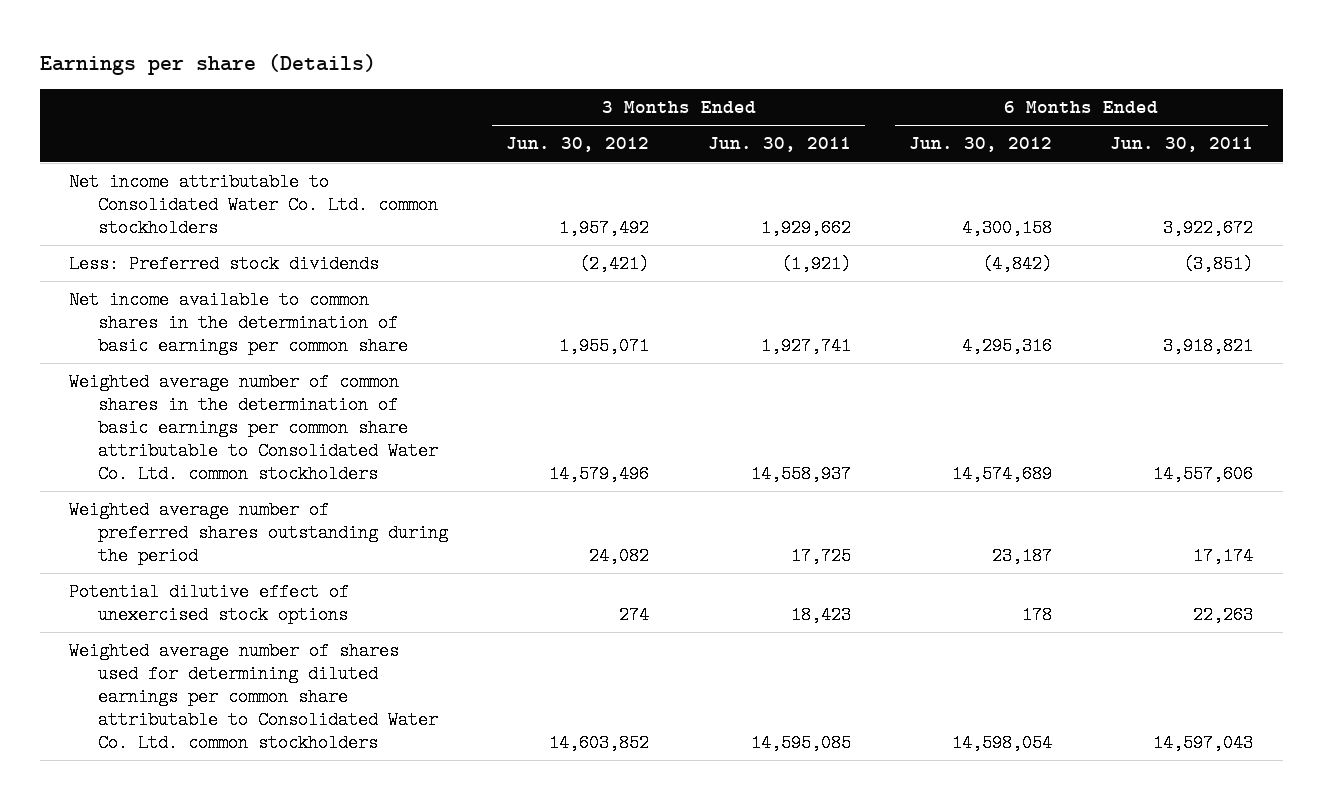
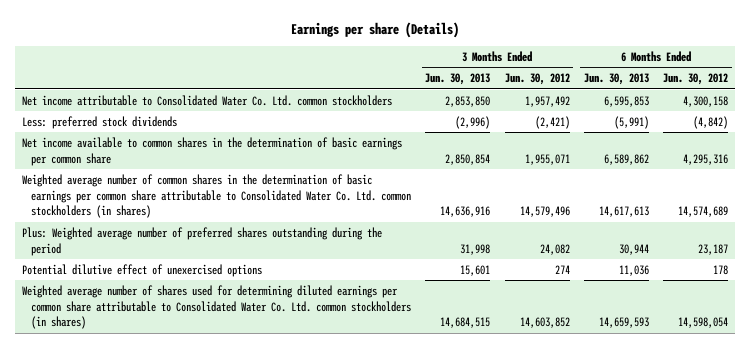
[707,137,851,153] Jun. 30, 2011 -> none
[1110,137,1254,153] Jun. 30, 2011 -> none
none -> [425,73,491,86] Jun. 30, 2013
none -> [583,73,649,86] Jun. 30, 2013
[68,254,379,273] Less: Preferred stock dividends -> [22,115,178,129] Less: preferred stock dividends
[68,372,439,484] Weighted average number of common shares in the determination of basic earnings per common share attributable to Consolidated Water Co. Ltd. common stockholders -> [22,173,412,219] Weighted average number of common shares in the determination of basic earnings per common share attributable to Consolidated Water Co. Ltd. common stockholders (in shares)
[68,500,449,566] Weighted average number of preferred shares outstanding during the period -> [22,226,383,256] Plus: Weighted average number of preferred shares outstanding during the period
[68,582,349,624] Potential dilutive effect of unexercised stock options -> [22,263,263,277] Potential dilutive effect of unexercised options
[68,641,439,753] Weighted average number of shares used for determining diluted earnings per common share attributable to Consolidated Water Co. Ltd. common stockholders -> [22,284,412,330] Weighted average number of shares used for determining diluted earnings per common share attributable to Consolidated Water Co. Ltd. common stockholders (in shares)

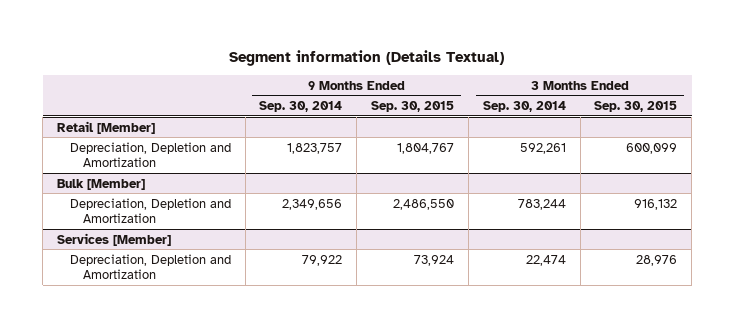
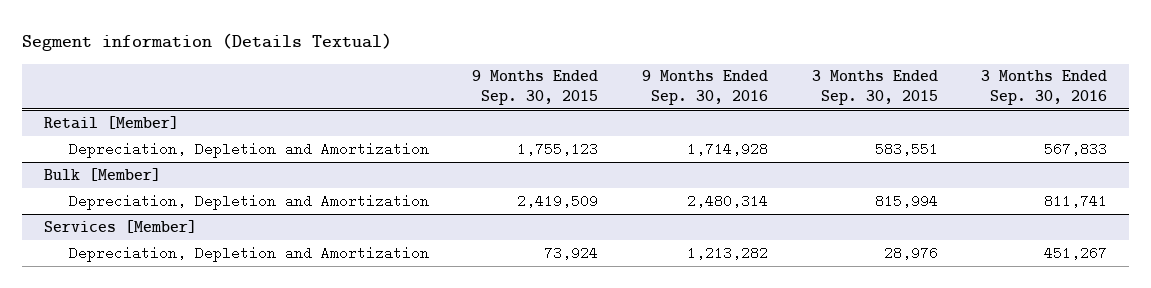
[259,100,343,112] Sep. 30, 2014 -> none
[482,100,566,112] Sep. 30, 2014 -> none
none -> [641,70,768,105] 9 Months Ended Sep. 30, 2016
none -> [981,70,1108,105] 3 Months Ended Sep. 30, 2016
[397,142,455,154] 1,804,767 -> [517,141,599,156] 1,755,123
[626,142,678,154] 600,099 -> [874,141,938,156] 583,551
[393,198,455,210] 2,486,550 -> [517,193,599,208] 2,419,509
[634,198,678,210] 916,132 -> [874,193,938,208] 815,994

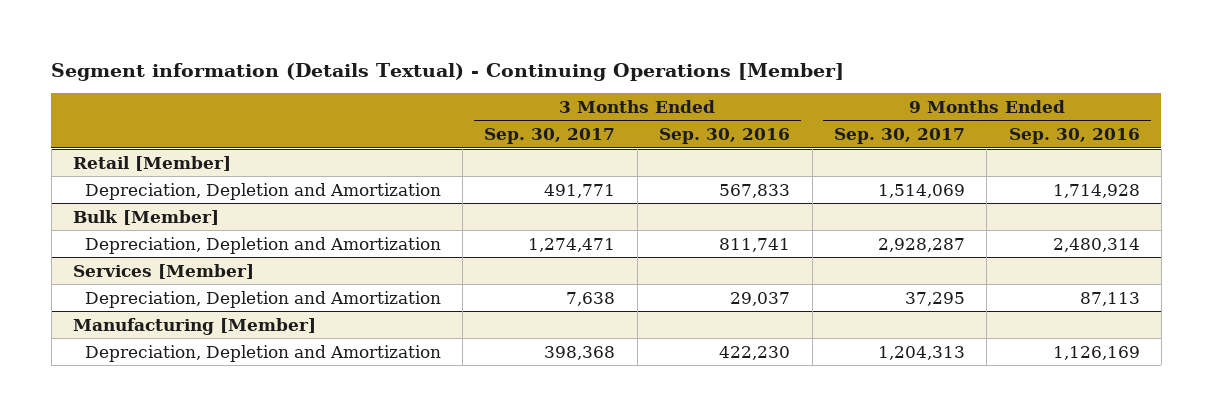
[21,33,392,52] Segment information (Details Textual) -> [51,62,845,81] Segment information (Details Textual) - Continuing Operations [Member]
[472,70,599,105] 9 Months Ended Sep. 30, 2015 -> none
[811,70,938,105] 3 Months Ended Sep. 30, 2015 -> none
none -> [484,128,616,145] Sep. 30, 2017
none -> [833,128,965,145] Sep. 30, 2017
[686,245,768,260] 1,213,282 -> [1079,291,1140,306] 87,113
[1044,245,1108,260] 451,267 -> [730,291,791,306] 29,037
none -> [72,317,316,335] Manufacturing [Member]
none -> [84,344,441,362] Depreciation, Depletion and Amortization

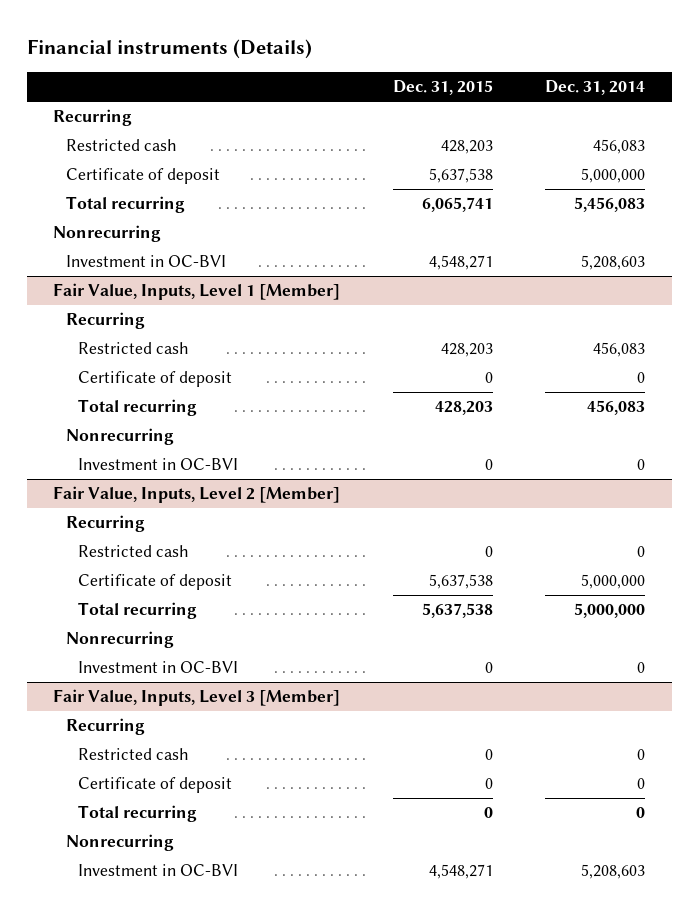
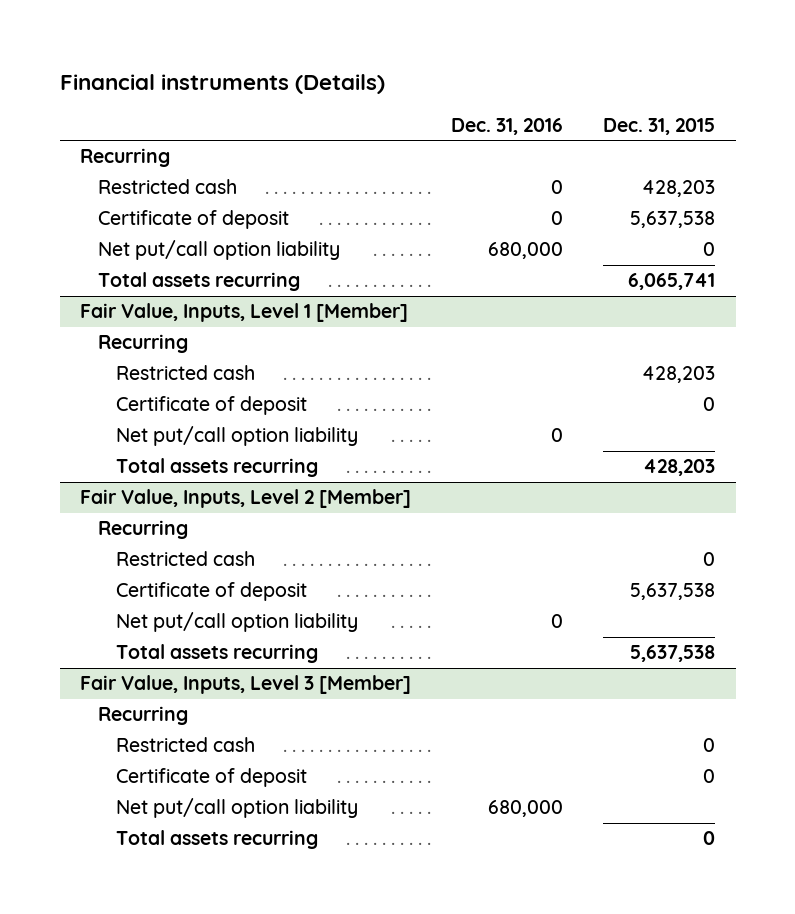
[545,80,646,96] Dec. 31, 2014 -> none
none -> [451,117,564,135] Dec. 31, 2016
[53,225,162,243] Nonrecurring -> none
[65,255,226,268] Investment in OC-BVI -> none
none -> [97,240,340,261] Net put/call option liability
[65,196,185,214] Total recurring -> [97,272,300,292] Total assets recurring
[65,428,174,446] Nonrecurring -> none
[78,458,239,471] Investment in OC-BVI -> none
none -> [115,426,358,447] Net put/call option liability
[78,399,198,417] Total recurring -> [115,458,318,478] Total assets recurring
[65,631,174,649] Nonrecurring -> none
[78,661,239,674] Investment in OC-BVI -> none
none -> [115,612,358,633] Net put/call option liability
[78,602,198,620] Total recurring -> [115,644,318,664] Total assets recurring
[65,834,174,852] Nonrecurring -> none
[78,864,239,877] Investment in OC-BVI -> none
none -> [115,798,358,819] Net put/call option liability
[78,805,198,823] Total recurring -> [115,830,318,850] Total assets recurring

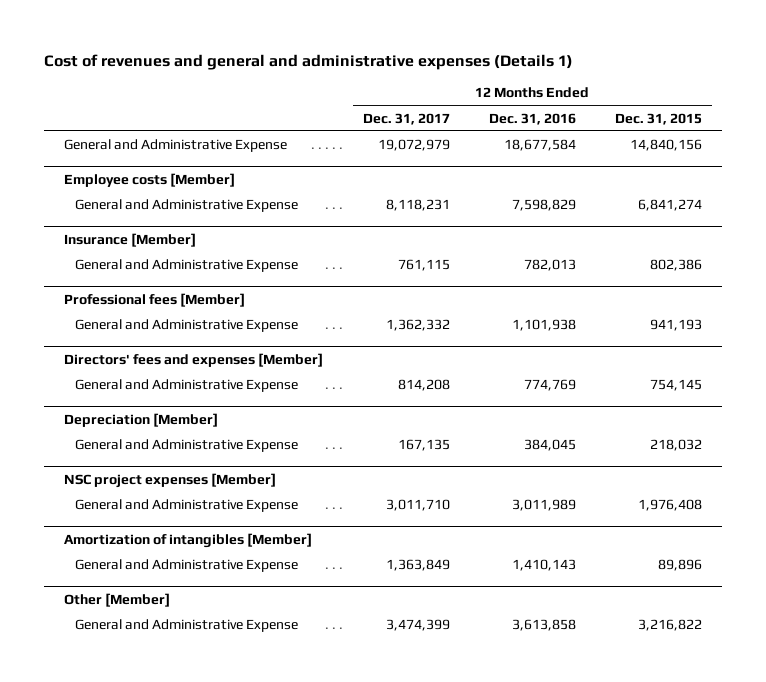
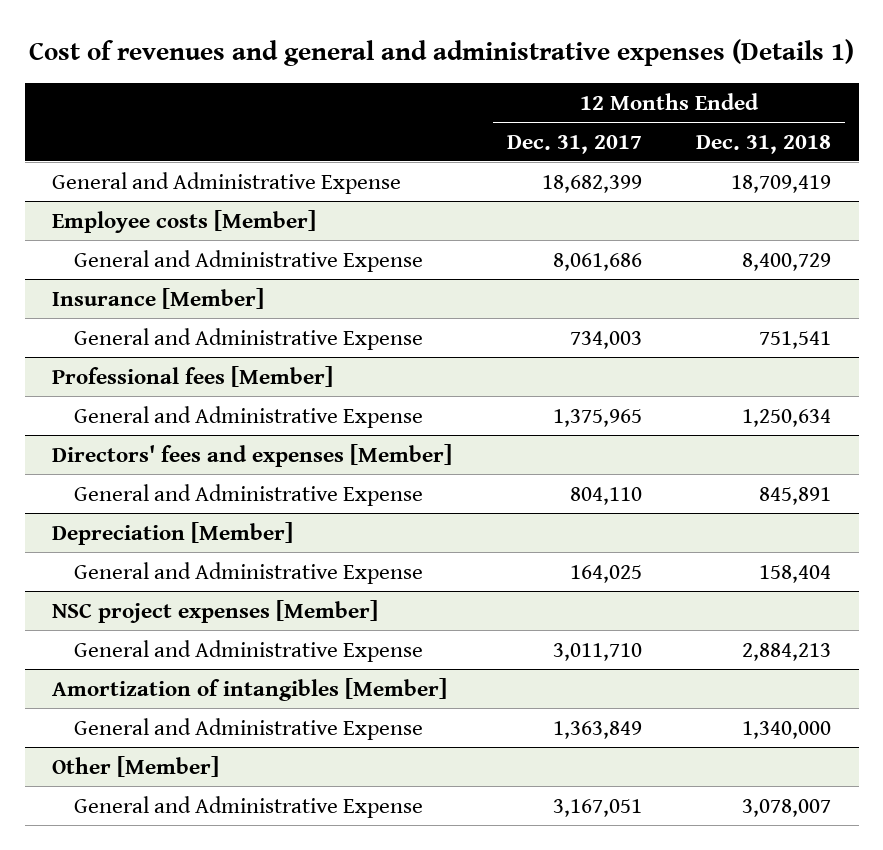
[488,112,576,125] Dec. 31, 2016 -> none
[615,112,703,125] Dec. 31, 2015 -> none
none -> [696,134,832,154] Dec. 31, 2018
[377,139,450,152] 19,072,979 -> [541,174,642,193] 18,682,399
[385,199,450,212] 8,118,231 -> [552,252,642,271] 8,061,686
[397,259,450,272] 761,115 -> [569,330,642,349] 734,003
[385,319,450,332] 1,362,332 -> [552,408,642,427] 1,375,965
[397,379,450,392] 814,208 -> [569,486,642,505] 804,110
[397,439,450,452] 167,135 -> [569,564,642,583] 164,025
[385,619,450,632] 3,474,399 -> [552,798,642,817] 3,167,051

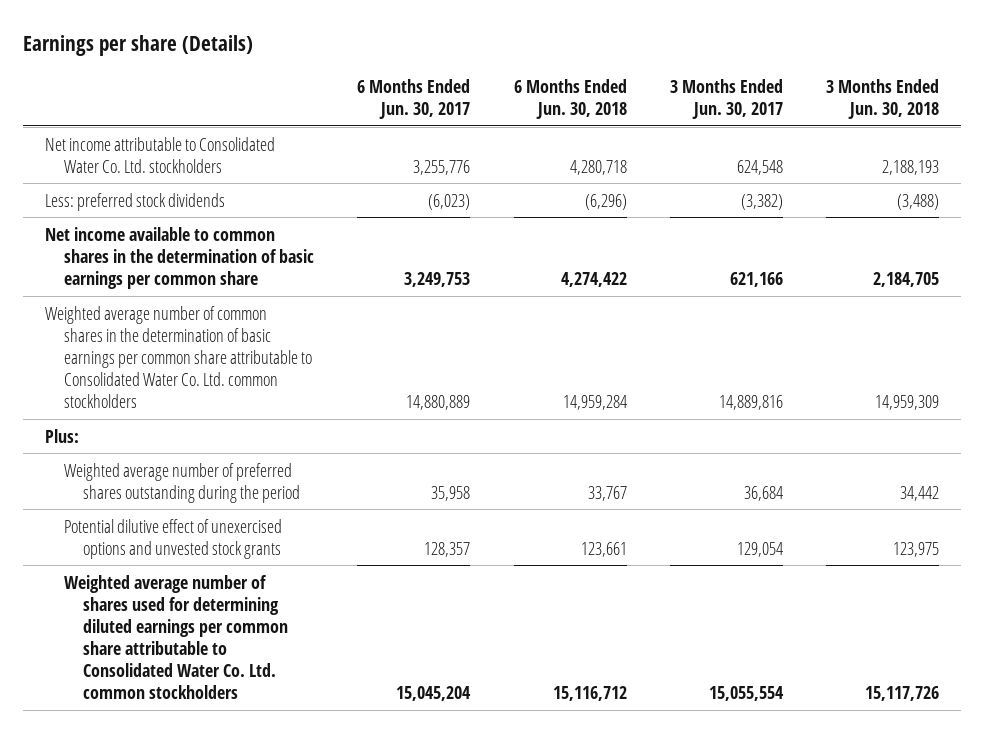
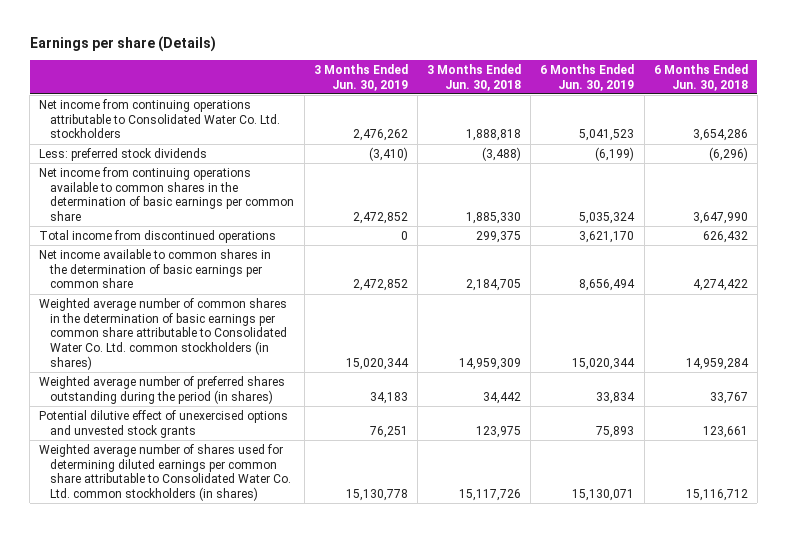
[357,78,471,120] 6 Months Ended Jun. 30, 2017 -> none
[670,78,784,120] 3 Months Ended Jun. 30, 2017 -> none
none -> [313,63,408,91] 3 Months Ended Jun. 30, 2019
none -> [540,63,635,91] 6 Months Ended Jun. 30, 2019
[45,136,276,173] Net income attributable to Consolidated Water Co. Ltd. stockholders -> [39,98,281,139] Net income from continuing operations attributable to Consolidated Water Co. Ltd. stockholders
[569,159,627,175] 4,280,718 -> [692,129,748,142] 3,654,286
[882,159,940,175] 2,188,193 -> [466,129,522,142] 1,888,818
none -> [39,166,295,222] Net income from continuing operations available to common shares in the determination of basic earnings per common share
none -> [39,229,277,243] Total income from discontinued operations
[45,428,80,443] Plus: -> none
[45,305,313,409] Weighted average number of common shares in the determination of basic earnings per common share attributable to Consolidated Water Co. Ltd. common stockholders -> [39,297,288,371] Weighted average number of common shares in the determination of basic earnings per common share attributable to Consolidated Water Co. Ltd. common stockholders (in shares)
[64,462,300,503] Weighted average number of preferred shares outstanding during the period -> [39,375,286,404] Weighted average number of preferred shares outstanding during the period (in shares)
[64,574,288,700] Weighted average number of shares used for determining diluted earnings per common share attributable to Consolidated Water Co. Ltd. common stockholders -> [39,443,292,502] Weighted average number of shares used for determining diluted earnings per common share attributable to Consolidated Water Co. Ltd. common stockholders (in shares)

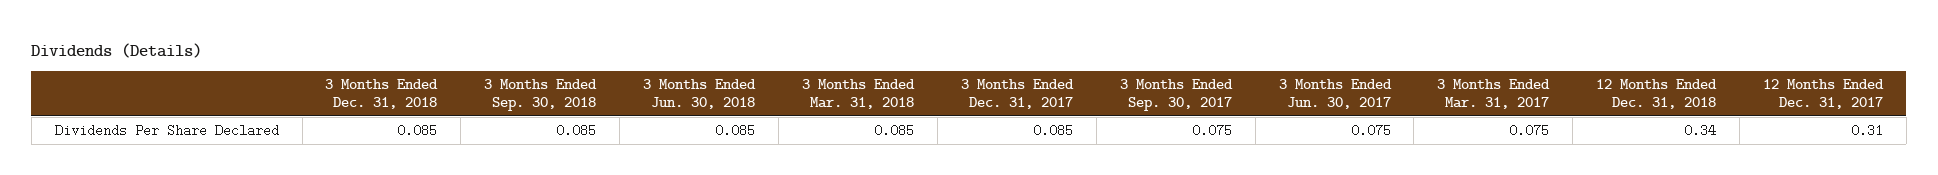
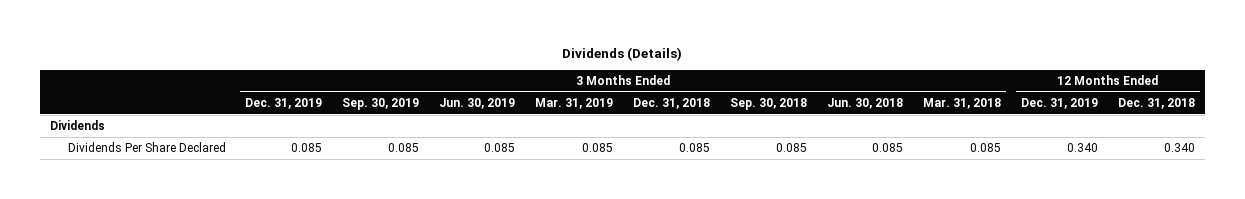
[960,79,1074,110] 3 Months Ended Dec. 31, 2017 -> none
[1119,79,1233,112] 3 Months Ended Sep. 30, 2017 -> none
[1278,79,1392,110] 3 Months Ended Jun. 30, 2017 -> none
[1437,79,1551,110] 3 Months Ended Mar. 31, 2017 -> none
[1763,79,1885,110] 12 Months Ended Dec. 31, 2017 -> none
none -> [245,97,323,109] Dec. 31, 2019
none -> [342,97,420,110] Sep. 30, 2019
none -> [439,97,516,109] Jun. 30, 2019
none -> [535,97,614,109] Mar. 31, 2019
none -> [1021,97,1099,109] Dec. 31, 2019
none -> [49,120,105,131] Dividends
[1684,124,1717,138] 0.34 -> [1164,143,1196,153] 0.340

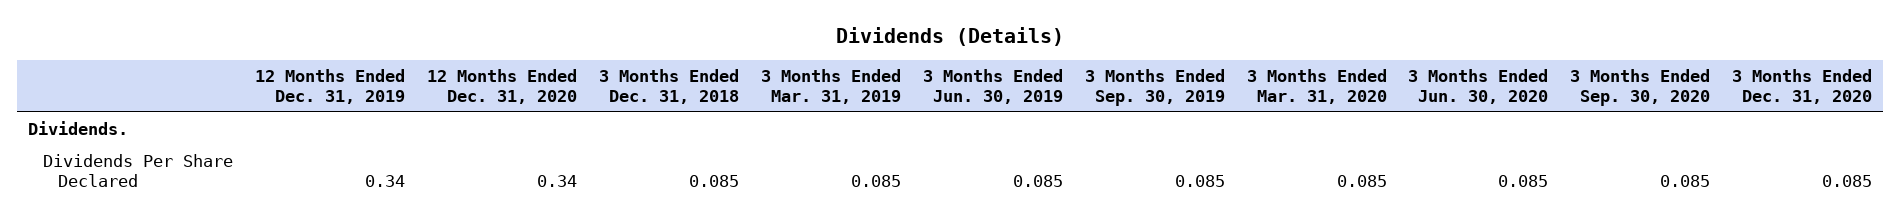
[245,97,323,109] Dec. 31, 2019 -> none
[730,97,808,110] Sep. 30, 2018 -> none
[827,97,904,109] Jun. 30, 2018 -> none
[923,97,1002,109] Mar. 31, 2018 -> none
[1118,97,1196,109] Dec. 31, 2018 -> none
none -> [427,69,578,105] 12 Months Ended Dec. 31, 2020
none -> [1246,69,1387,105] 3 Months Ended Mar. 31, 2020
none -> [1408,69,1549,105] 3 Months Ended Jun. 30, 2020
none -> [1570,69,1711,107] 3 Months Ended Sep. 30, 2020
none -> [1732,69,1873,105] 3 Months Ended Dec. 31, 2020
[49,120,105,131] Dividends -> [28,120,129,135] Dividends.
[1067,143,1099,153] 0.340 -> [365,174,406,187] 0.34

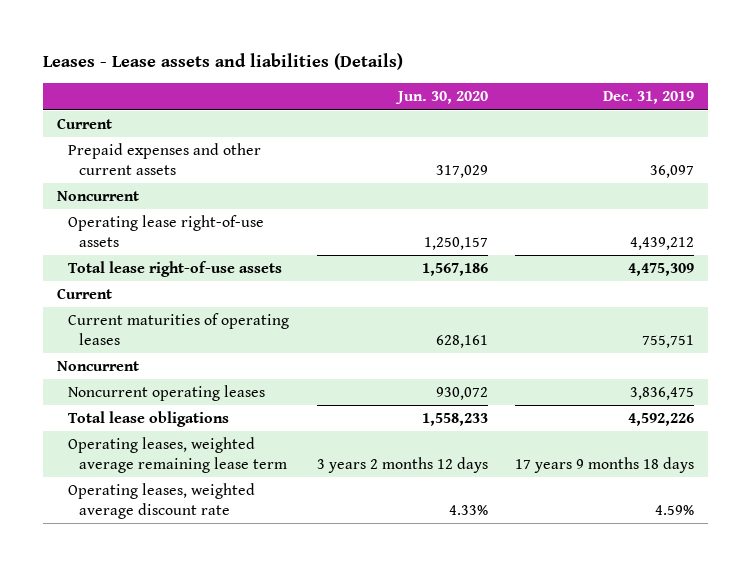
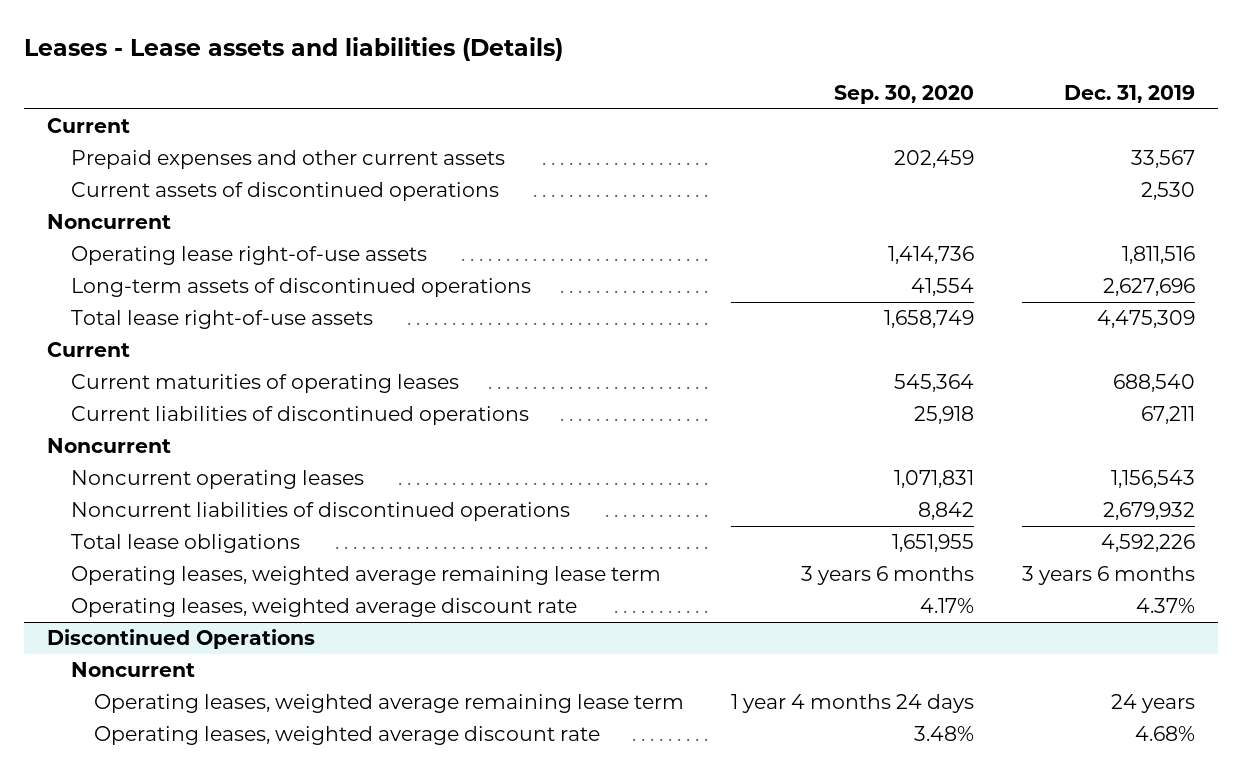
[394,91,488,105] Jun. 30, 2020 -> none
none -> [834,84,975,104] Sep. 30, 2020
[650,164,695,178] 36,097 -> [1130,150,1195,169] 33,567
none -> [70,182,499,202] Current assets of discontinued operations
[630,236,695,250] 4,439,212 -> [1121,246,1195,265] 1,811,516
none -> [70,278,531,298] Long-term assets of discontinued operations
[642,334,695,348] 755,751 -> [1112,374,1195,393] 688,540
none -> [70,406,529,426] Current liabilities of discontinued operations
[630,387,695,401] 3,836,475 -> [1110,470,1195,489] 1,156,543
none -> [70,502,570,522] Noncurrent liabilities of discontinued operations
[515,456,695,473] 17 years 9 months 18 days -> [1021,566,1195,586] 3 years 6 months
[655,504,695,515] 4.59% -> [1135,598,1195,614] 4.37%
none -> [47,629,316,650] Discontinued Operations
none -> [70,662,195,678] Noncurrent
none -> [94,694,685,714] Operating leases, weighted average remaining lease term
none -> [94,726,601,746] Operating leases, weighted average discount rate

